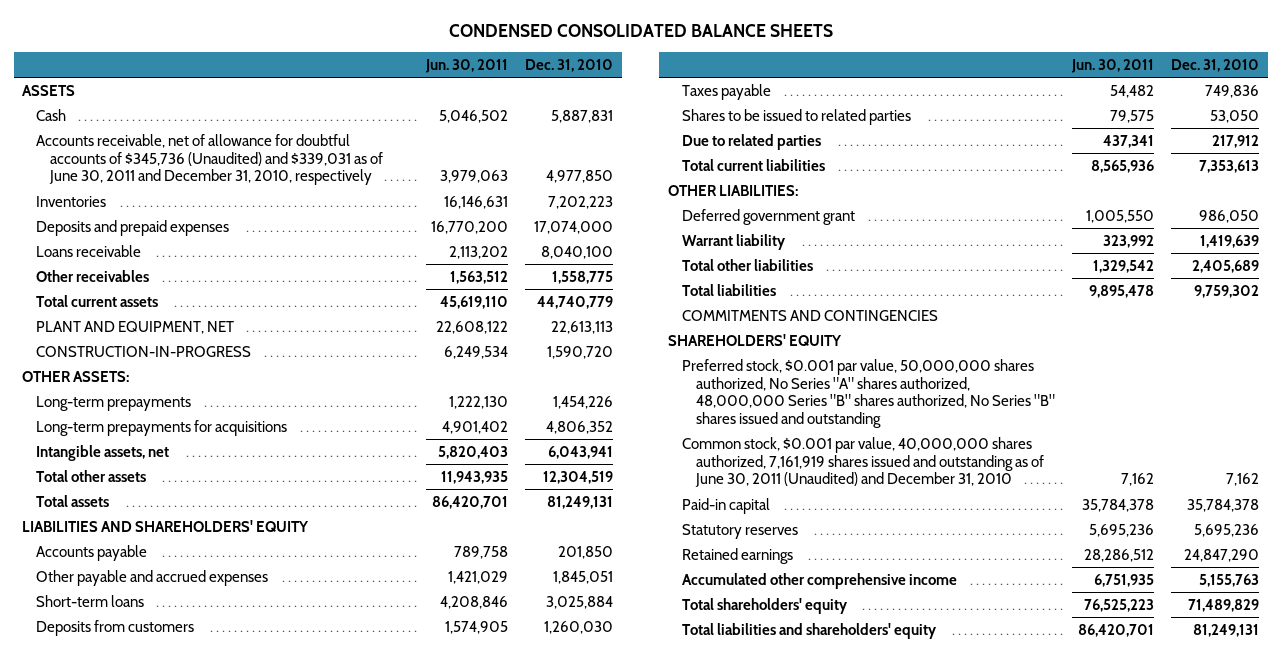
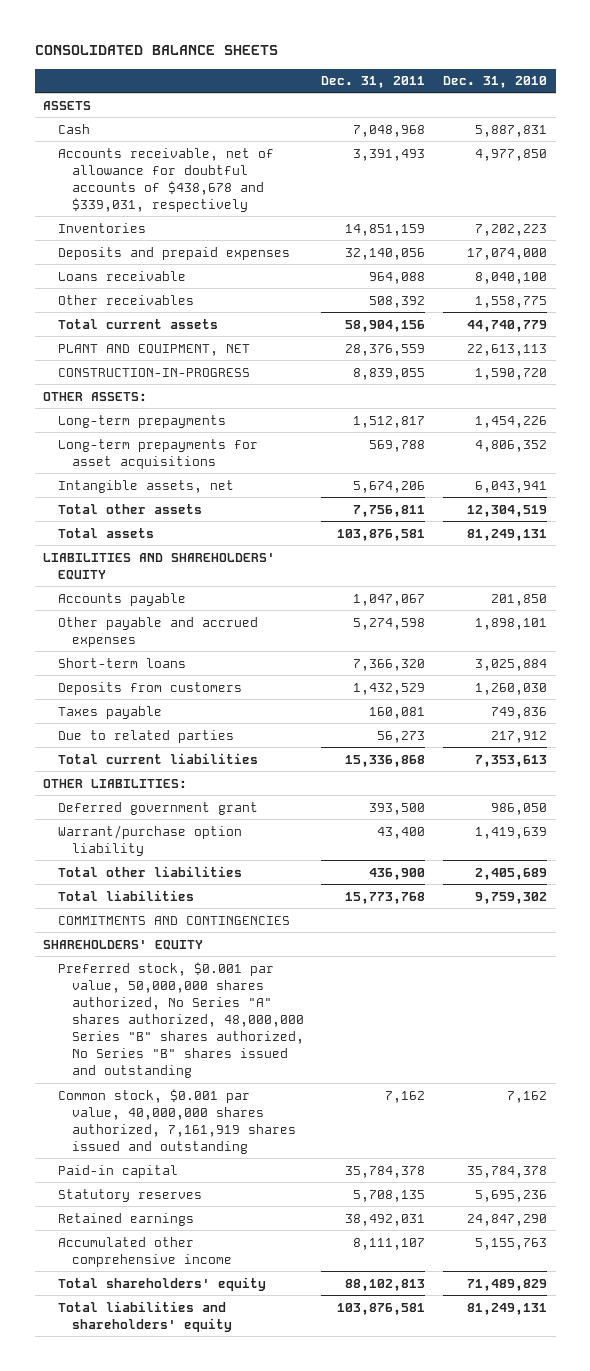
[448,23,833,37] CONDENSED CONSOLIDATED BALANCE SHEETS -> [34,45,278,56] CONSOLIDATED BALANCE SHEETS
[424,58,508,73] Jun. 30, 2011 -> none
none -> [321,76,426,89] Dec. 31, 2011
[35,133,383,186] Accounts receivable, net of allowance for doubtful accounts of $345,736 (Unaudited) and $339,031 as of June 30, 2011 and December 31, 2010, respectively -> [57,147,274,212] Accounts receivable, net of allowance for doubtful accounts of $438,678 and $339,031, respectively
[35,419,287,436] Long-term prepayments for acquisitions -> [57,438,258,469] Long-term prepayments for asset acquisitions
[553,570,614,584] 1,845,051 -> [474,617,547,630] 1,898,101
[681,108,911,125] Shares to be issued to related parties -> none
[681,233,786,250] Warrant liability -> [57,824,242,856] Warrant/purchase option liability
[681,436,1044,488] Common stock, $0.001 par value, 40,000,000 shares authorized, 7,161,919 shares issued and outstanding as of June 30, 2011 (Unaudited) and December 31, 2010 -> [57,1088,296,1154] Common stock, $0.001 par value, 40,000,000 shares authorized, 7,161,919 shares issued and outstanding

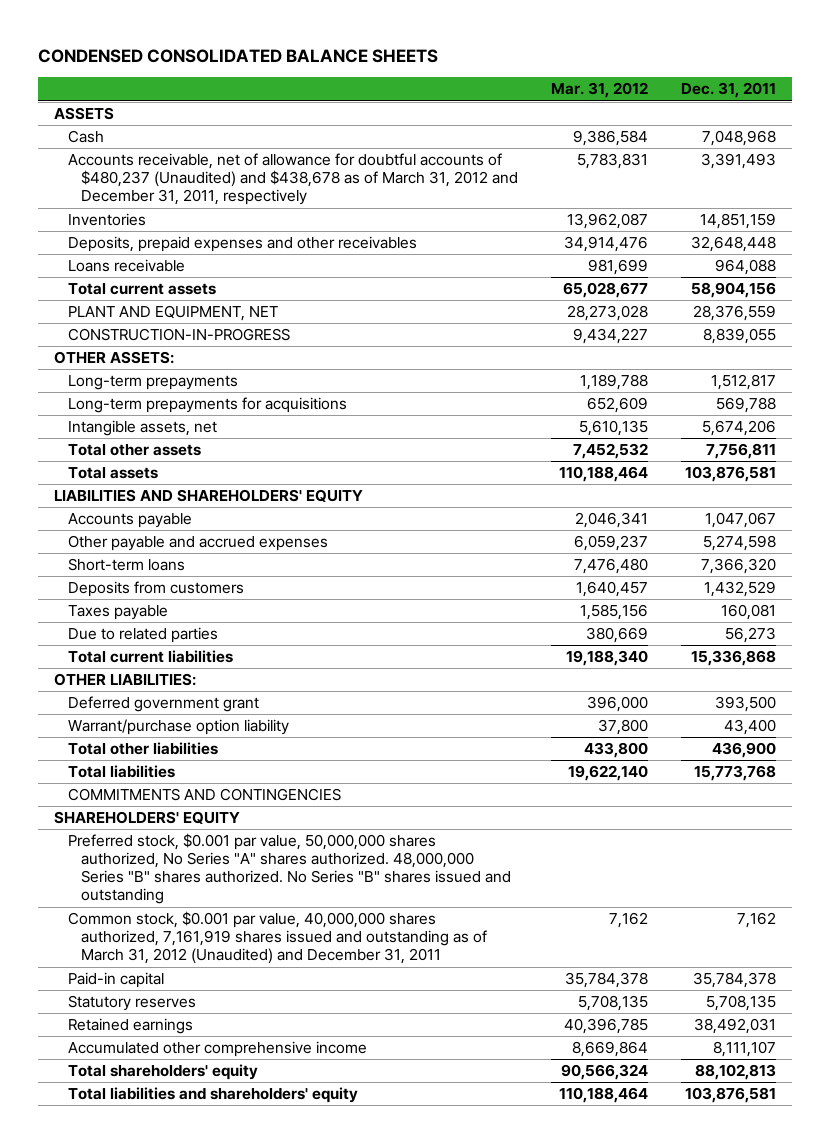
[34,45,278,56] CONSOLIDATED BALANCE SHEETS -> [38,48,439,63] CONDENSED CONSOLIDATED BALANCE SHEETS
[442,76,547,89] Dec. 31, 2010 -> none
none -> [550,82,648,99] Mar. 31, 2012
[57,147,274,212] Accounts receivable, net of allowance for doubtful accounts of $438,678 and $339,031, respectively -> [67,153,519,206] Accounts receivable, net of allowance for doubtful accounts of $480,237 (Unaudited) and $438,678 as of March 31, 2012 and December 31, 2011, respectively
[57,246,290,260] Deposits and prepaid expenses -> [67,236,417,253] Deposits, prepaid expenses and other receivables
[345,247,426,260] 32,140,056 -> [690,236,776,253] 32,648,448
[57,294,194,305] Other receivables -> none
[57,438,258,469] Long-term prepayments for asset acquisitions -> [67,397,347,414] Long-term prepayments for acquisitions
[57,961,304,1079] Preferred stock, $0.001 par value, 50,000,000 shares authorized, No Series "A" shares authorized, 48,000,000 Series "B" shares authorized, No Series "B" shares issued and outstanding -> [67,833,512,905] Preferred stock, $0.001 par value, 50,000,000 shares authorized, No Series "A" shares authorized. 48,000,000 Series "B" shares authorized. No Series "B" shares issued and outstanding
[57,1088,296,1154] Common stock, $0.001 par value, 40,000,000 shares authorized, 7,161,919 shares issued and outstanding -> [67,911,488,965] Common stock, $0.001 par value, 40,000,000 shares authorized, 7,161,919 shares issued and outstanding as of March 31, 2012 (Unaudited) and December 31, 2011

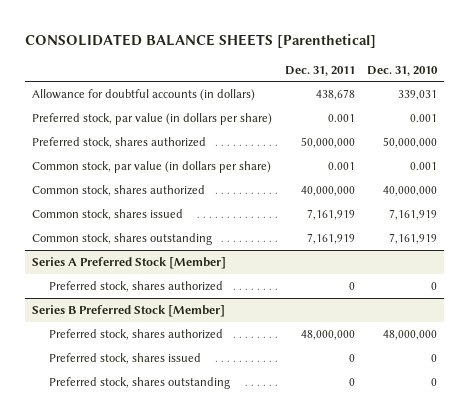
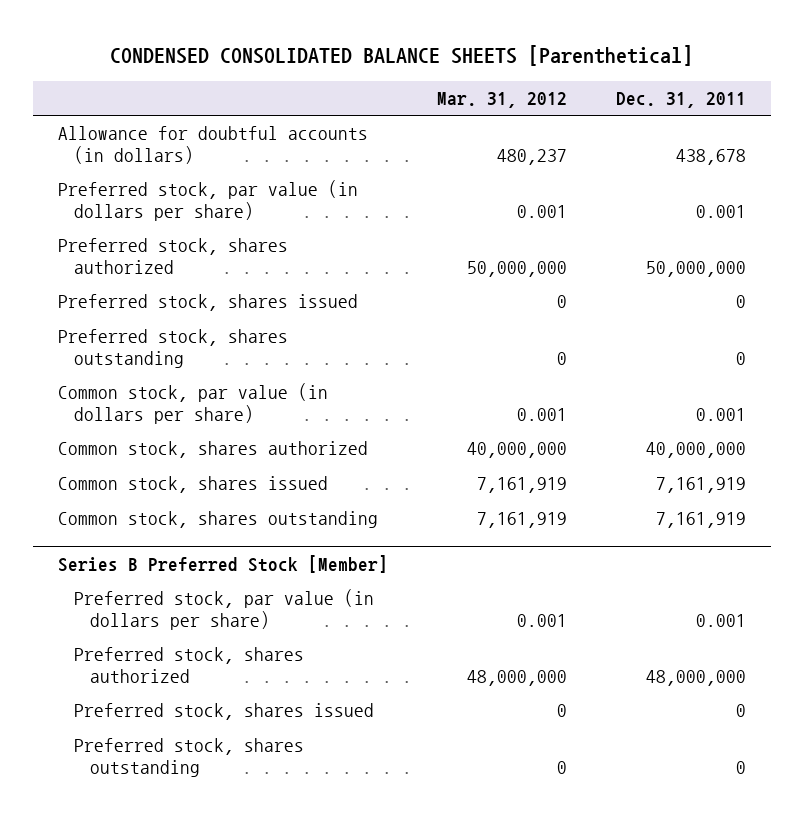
[25,33,377,48] CONSOLIDATED BALANCE SHEETS [Parenthetical] -> [109,45,693,67] CONDENSED CONSOLIDATED BALANCE SHEETS [Parenthetical]
[367,65,439,76] Dec. 31, 2010 -> none
none -> [436,92,567,109] Mar. 31, 2012
none -> [57,294,358,312] Preferred stock, shares issued
none -> [57,329,288,368] Preferred stock, shares outstanding
[31,257,226,270] Series A Preferred Stock [Member] -> none
[49,281,224,293] Preferred stock, shares authorized -> none
none -> [73,589,374,630] Preferred stock, par value (in dollars per share)

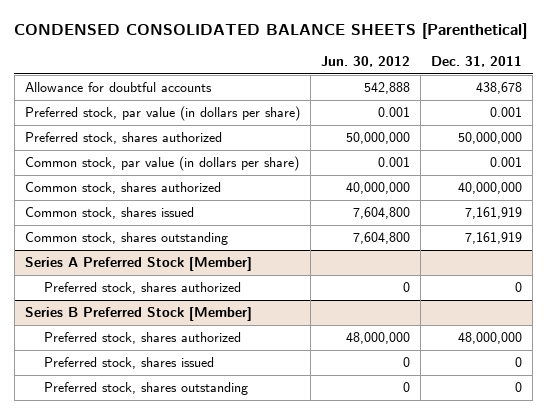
[436,92,567,109] Mar. 31, 2012 -> none
none -> [320,56,410,68] Jun. 30, 2012
[57,126,368,164] Allowance for doubtful accounts (in dollars) -> [24,82,212,93] Allowance for doubtful accounts
[57,294,358,312] Preferred stock, shares issued -> none
[57,329,288,368] Preferred stock, shares outstanding -> none
none -> [24,257,252,272] Series A Preferred Stock [Member]
none -> [43,282,241,295] Preferred stock, shares authorized
[73,589,374,630] Preferred stock, par value (in dollars per share) -> none

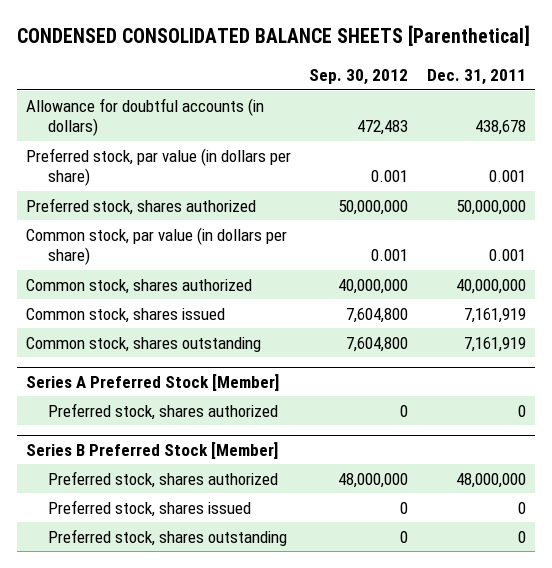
[320,56,410,68] Jun. 30, 2012 -> none
none -> [309,69,409,86] Sep. 30, 2012
[24,82,212,93] Allowance for doubtful accounts -> [25,97,264,136] Allowance for doubtful accounts (in dollars)

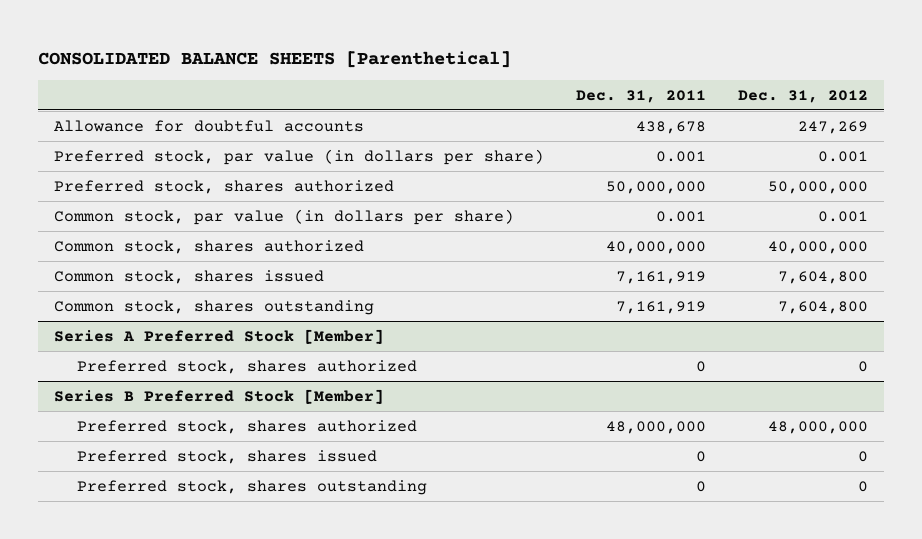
[16,25,530,47] CONDENSED CONSOLIDATED BALANCE SHEETS [Parenthetical] -> [38,50,512,68] CONSOLIDATED BALANCE SHEETS [Parenthetical]
[309,69,409,86] Sep. 30, 2012 -> none
none -> [737,89,868,103] Dec. 31, 2012
[25,97,264,136] Allowance for doubtful accounts (in dollars) -> [54,119,365,132] Allowance for doubtful accounts

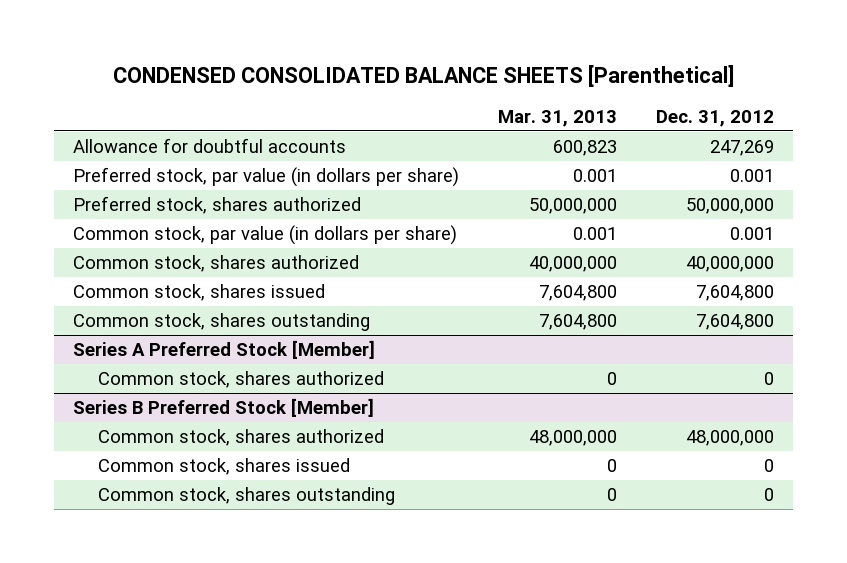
[38,50,512,68] CONSOLIDATED BALANCE SHEETS [Parenthetical] -> [112,64,734,87] CONDENSED CONSOLIDATED BALANCE SHEETS [Parenthetical]
[575,89,706,103] Dec. 31, 2011 -> none
none -> [498,109,618,127] Mar. 31, 2013
[77,359,418,374] Preferred stock, shares authorized -> [97,371,384,389] Common stock, shares authorized
[77,419,418,434] Preferred stock, shares authorized -> [97,429,384,447] Common stock, shares authorized
[77,449,378,464] Preferred stock, shares issued -> [97,458,350,476] Common stock, shares issued
[77,479,428,495] Preferred stock, shares outstanding -> [97,487,395,506] Common stock, shares outstanding

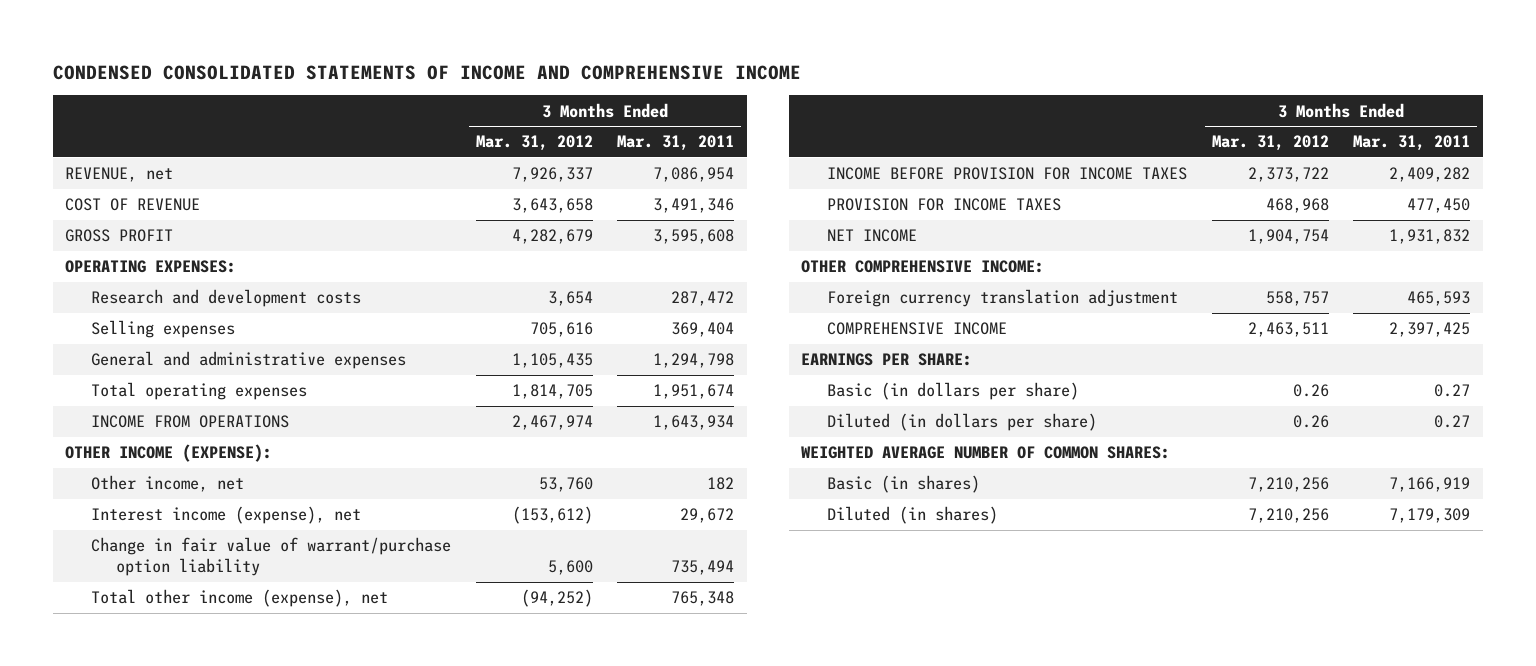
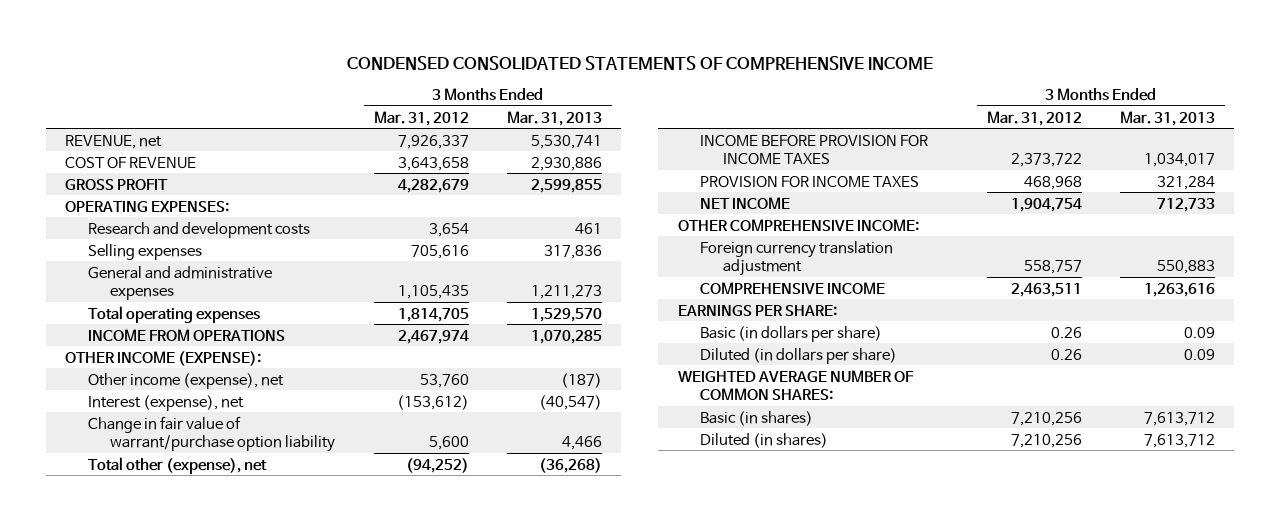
[52,64,801,80] CONDENSED CONSOLIDATED STATEMENTS OF INCOME AND COMPREHENSIVE INCOME -> [346,55,933,70] CONDENSED CONSOLIDATED STATEMENTS OF COMPREHENSIVE INCOME
[617,135,735,152] Mar. 31, 2011 -> none
none -> [507,110,603,126] Mar. 31, 2013
[90,475,244,493] Other income, net -> [87,372,284,389] Other income (expense), net
[90,506,361,525] Interest income (expense), net -> [87,394,244,411] Interest (expense), net
[90,589,388,608] Total other income (expense), net -> [87,456,267,474] Total other (expense), net

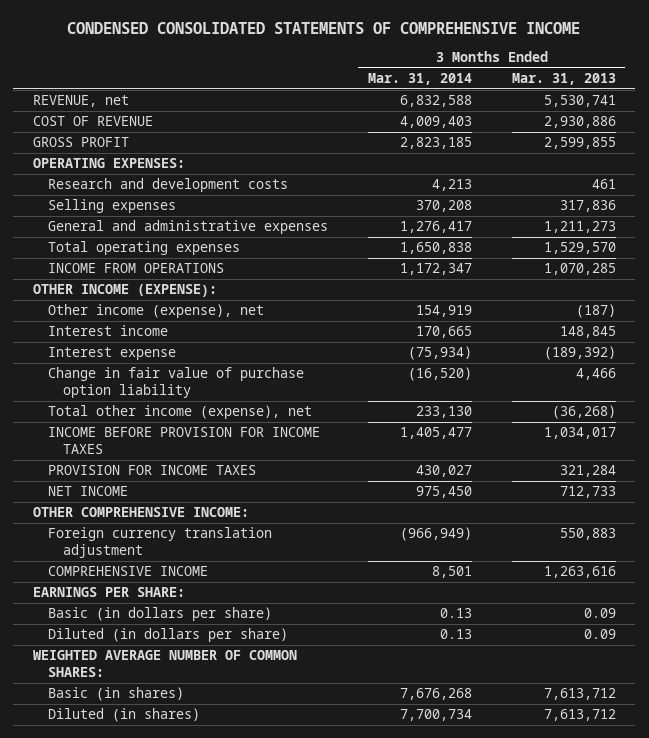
[373,110,469,126] Mar. 31, 2012 -> none
none -> [367,73,472,86] Mar. 31, 2014
none -> [47,325,168,337] Interest income
[87,394,244,411] Interest (expense), net -> [47,347,176,361] Interest expense
[539,394,603,410] (40,547) -> [543,346,616,361] (189,392)
[87,415,336,452] Change in fair value of warrant/purchase option liability -> [47,367,304,399] Change in fair value of purchase option liability
[87,456,267,474] Total other (expense), net -> [47,405,312,420] Total other income (expense), net

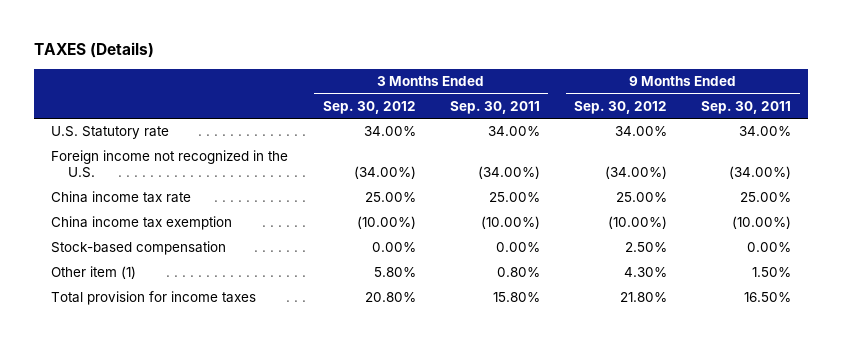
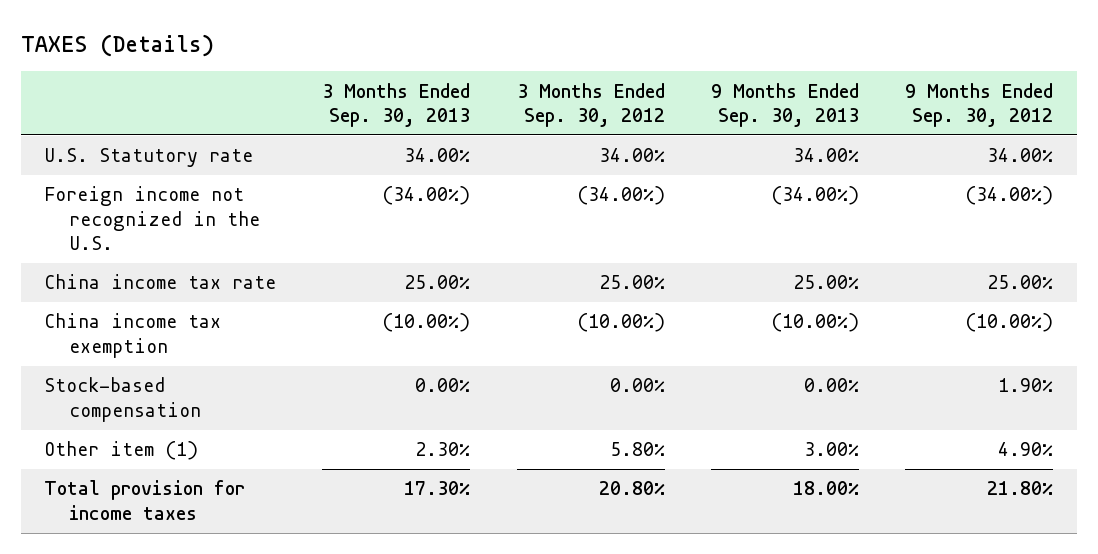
[449,100,540,114] Sep. 30, 2011 -> none
[701,100,792,114] Sep. 30, 2011 -> none
none -> [322,82,471,127] 3 Months Ended Sep. 30, 2013
none -> [711,82,860,127] 9 Months Ended Sep. 30, 2013
[625,242,668,253] 2.50% -> [998,378,1054,393] 1.90%
[624,267,668,278] 4.30% -> [998,442,1054,457] 4.90%

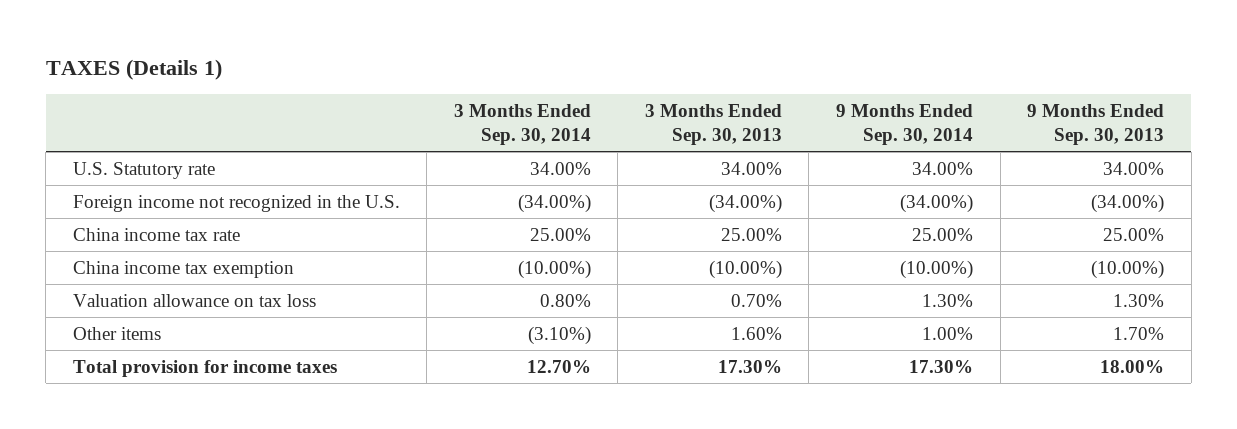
[20,33,214,57] TAXES (Details) -> [45,59,222,81] TAXES (Details 1)
[516,82,665,127] 3 Months Ended Sep. 30, 2012 -> none
[905,82,1054,127] 9 Months Ended Sep. 30, 2012 -> none
none -> [453,103,591,145] 3 Months Ended Sep. 30, 2014
none -> [836,103,974,145] 9 Months Ended Sep. 30, 2014
[44,377,202,422] Stock-based compensation -> none
none -> [72,293,316,307] Valuation allowance on tax loss
[44,441,199,461] Other item (1) -> [72,326,161,340] Other items
[415,442,471,457] 2.30% -> [730,326,782,340] 1.60%
[804,442,860,457] 3.00% -> [1113,326,1165,340] 1.70%

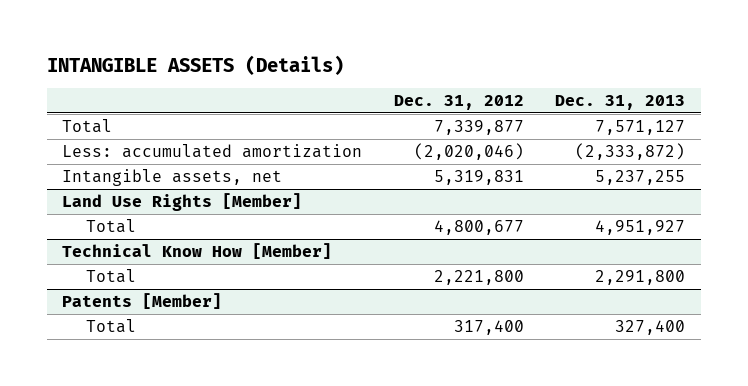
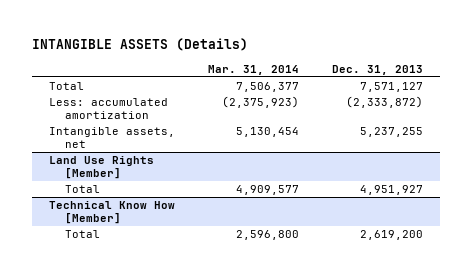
[393,94,524,110] Dec. 31, 2012 -> none
none -> [208,64,300,75] Mar. 31, 2014
[62,293,223,310] Patents [Member] -> none
[86,319,137,334] Total -> none
[595,270,686,286] 2,291,800 -> [360,230,424,241] 2,619,200

